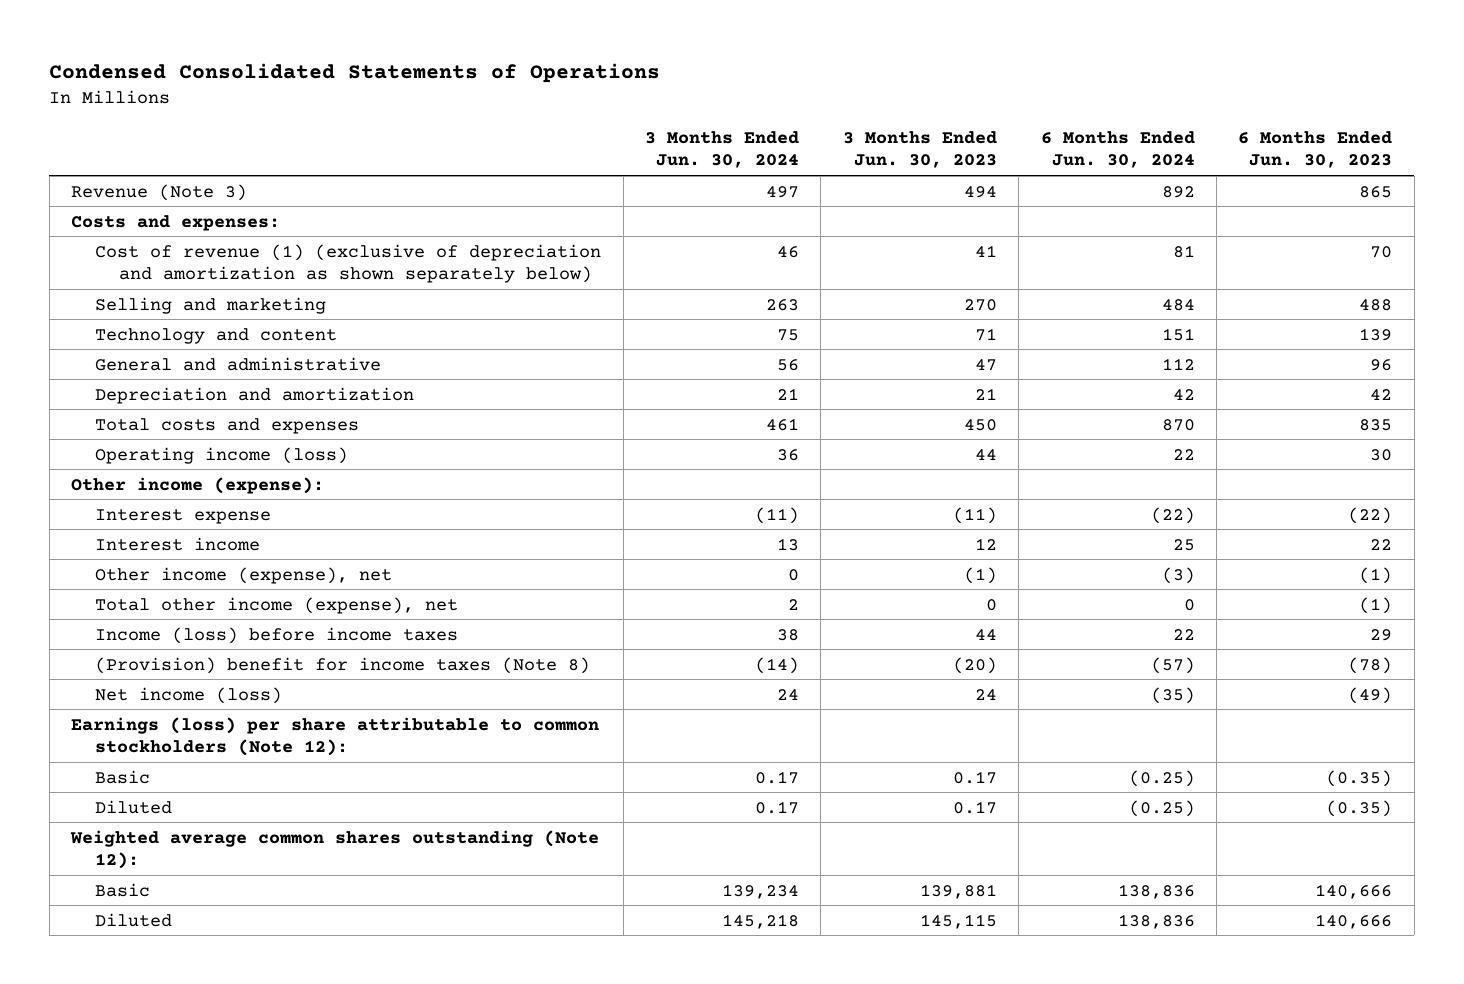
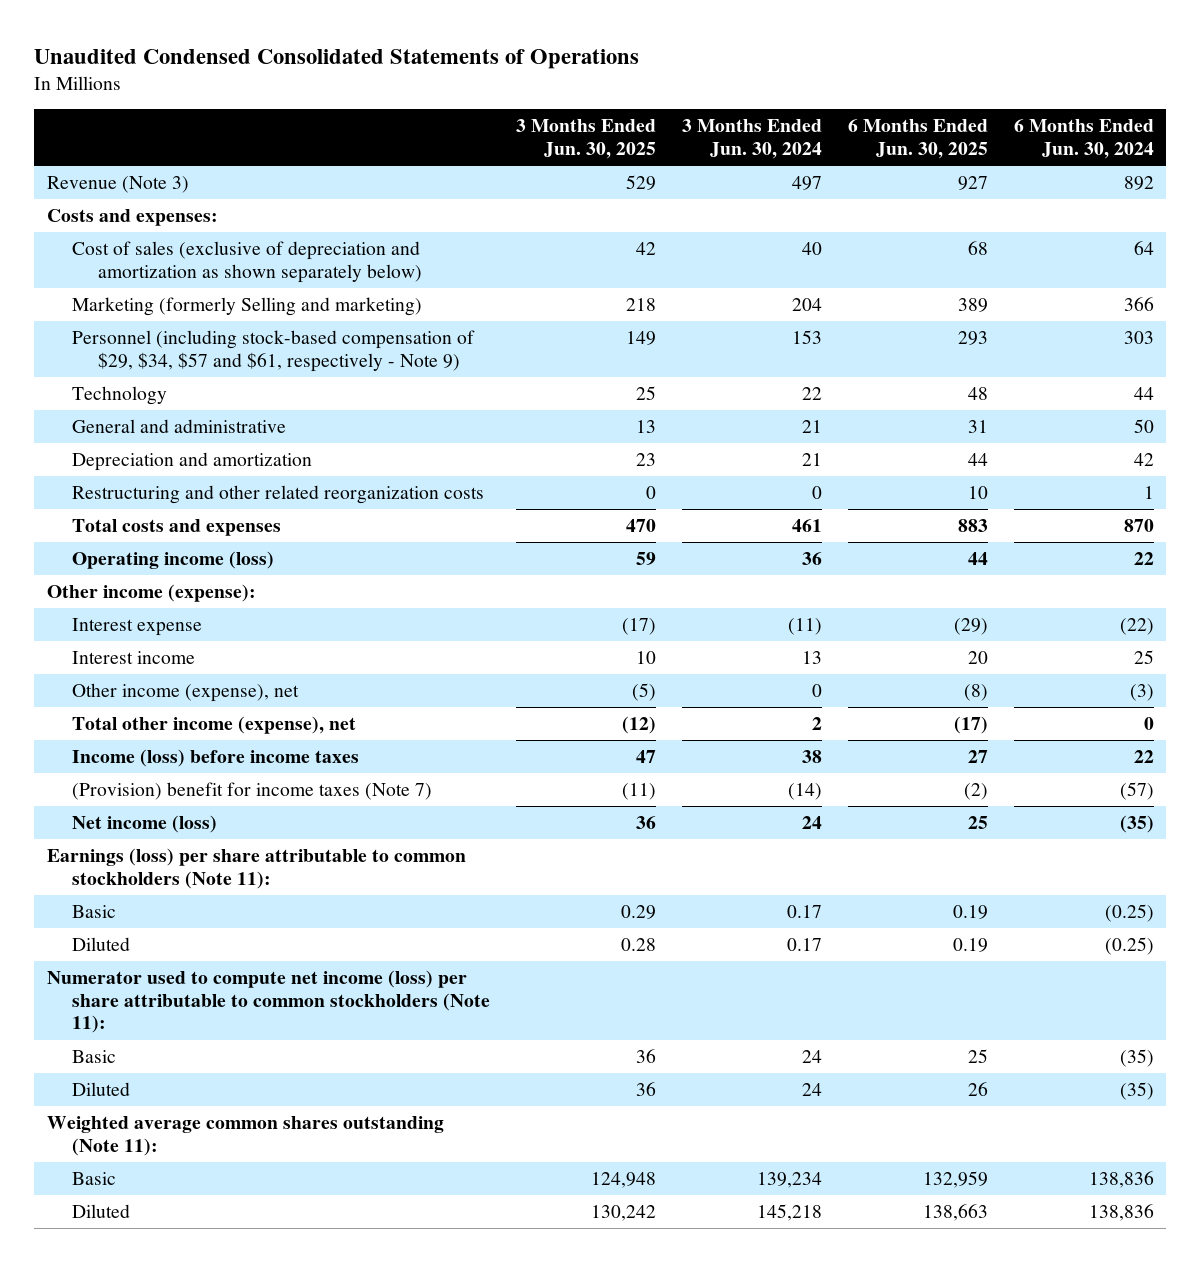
[49,63,661,84] Condensed Consolidated Statements of Operations -> [33,48,639,69] Unaudited Condensed Consolidated Statements of Operations
[842,130,997,169] 3 Months Ended Jun. 30, 2023 -> none
[1238,130,1393,169] 6 Months Ended Jun. 30, 2023 -> none
none -> [516,119,657,160] 3 Months Ended Jun. 30, 2025
none -> [847,119,988,160] 6 Months Ended Jun. 30, 2025
[95,243,602,284] Cost of revenue (1) (exclusive of depreciation and amortization as shown separately below) -> [72,240,423,283] Cost of sales (exclusive of depreciation and amortization as shown separately below)
[776,245,799,258] 46 -> [801,241,822,255] 40
[1172,244,1195,258] 81 -> [1133,240,1154,255] 64
[95,296,327,314] Selling and marketing -> [72,296,423,316] Marketing (formerly Selling and marketing)
[765,298,799,311] 263 -> [791,297,822,311] 204
[1161,298,1195,311] 484 -> [1123,296,1154,311] 366
none -> [72,329,476,372] Personnel (including stock-based compensation of $29, $34, $57 and $61, respectively - Note 9)
[95,327,338,344] Technology and content -> [72,385,168,405] Technology
[776,328,799,341] 75 -> [801,386,822,400] 22
[1161,327,1195,341] 151 -> [1133,386,1154,400] 44
[776,358,799,371] 56 -> [801,419,822,433] 21
[1161,357,1195,370] 112 -> [1133,418,1154,433] 50
none -> [72,484,485,504] Restructuring and other related reorganization costs
[95,656,591,674] (Provision) benefit for income taxes (Note 8) -> [72,781,433,800] (Provision) benefit for income taxes (Note 7)
[71,716,600,757] Earnings (loss) per share attributable to common stockholders (Note 12): -> [46,847,466,889] Earnings (loss) per share attributable to common stockholders (Note 11):
none -> [46,969,491,1034] Numerator used to compute net income (loss) per share attributable to common stockholders (Note 11):
none -> [72,1049,117,1063] Basic
none -> [72,1081,131,1096] Diluted
[70,829,600,870] Weighted average common shares outstanding (Note 12): -> [46,1115,444,1156] Weighted average common shares outstanding (Note 11):

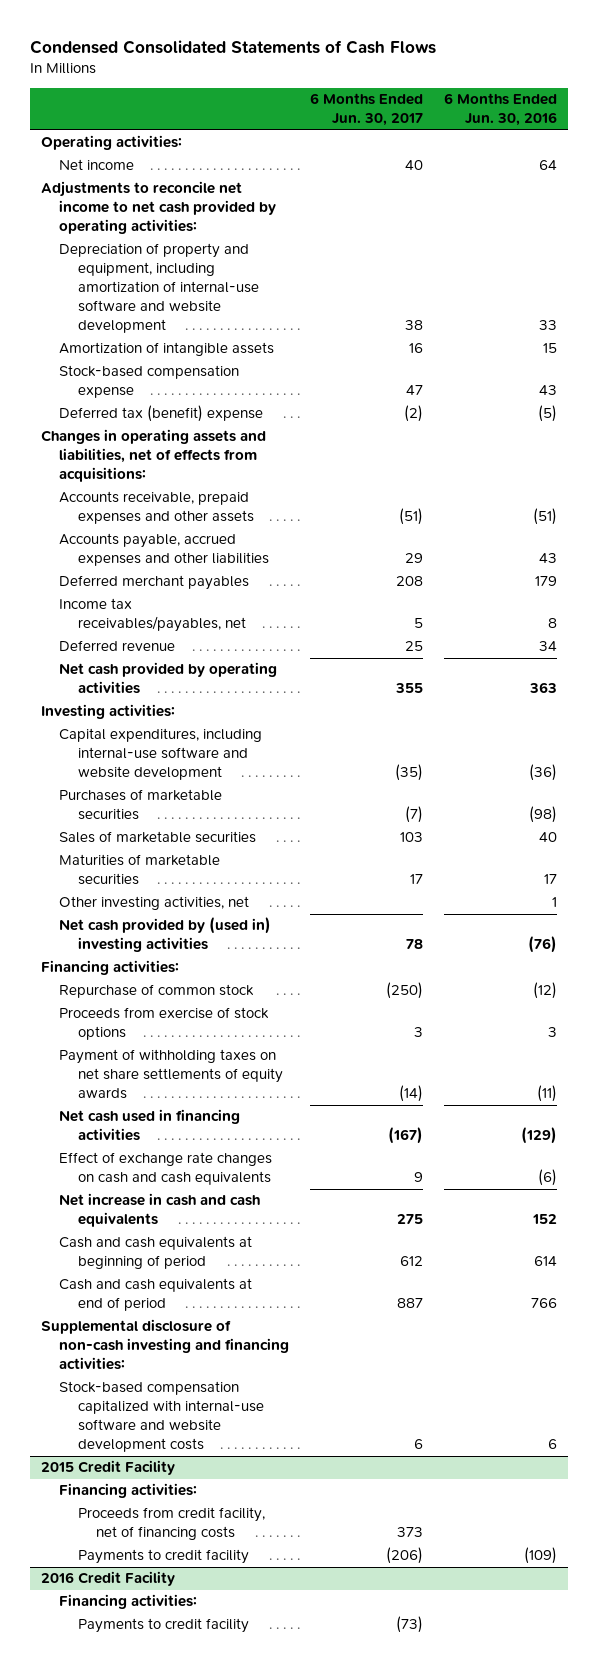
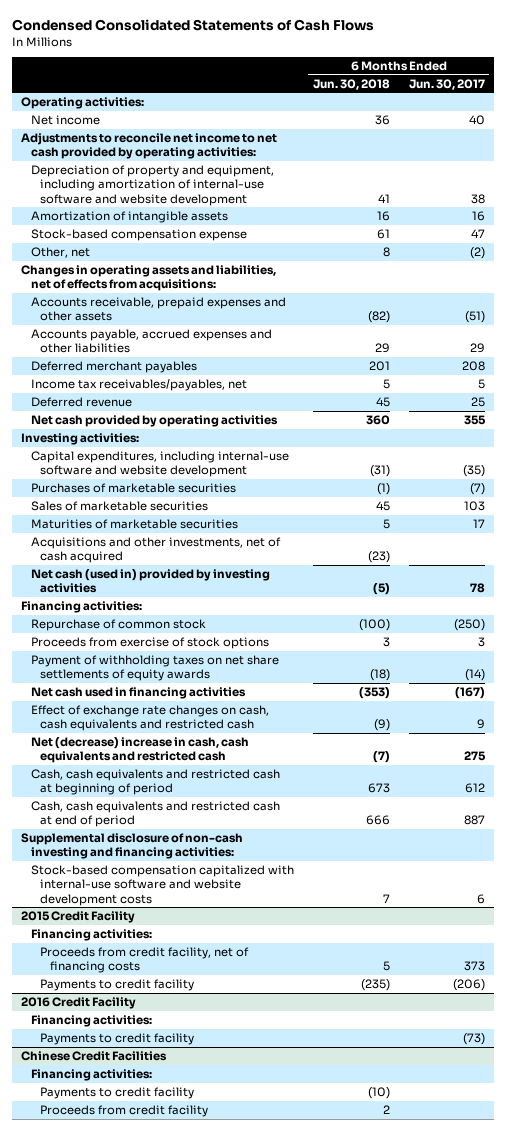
[444,93,558,127] 6 Months Ended Jun. 30, 2016 -> none
none -> [312,78,390,90] Jun. 30, 2018
[59,405,264,423] Deferred tax (benefit) expense -> none
none -> [30,247,90,259] Other, net
[59,896,250,911] Other investing activities, net -> none
none -> [30,537,281,564] Acquisitions and other investments, net of cash acquired
[59,917,272,953] Net cash provided by (used in) investing activities -> [30,569,270,594] Net cash (used in) provided by investing activities
[59,1152,273,1186] Effect of exchange rate changes on cash and cash equivalents -> [30,705,269,732] Effect of exchange rate changes on cash, cash equivalents and restricted cash
[59,1193,261,1228] Net increase in cash and cash equivalents -> [30,737,249,764] Net (decrease) increase in cash, cash equivalents and restricted cash
[59,1236,253,1270] Cash and cash equivalents at beginning of period -> [30,769,280,796] Cash, cash equivalents and restricted cash at beginning of period
[59,1278,253,1312] Cash and cash equivalents at end of period -> [30,801,280,828] Cash, cash equivalents and restricted cash at end of period
none -> [21,1051,168,1062] Chinese Credit Facilities
none -> [30,1069,152,1082] Financing activities:
none -> [40,1087,195,1100] Payments to credit facility
none -> [40,1105,209,1118] Proceeds from credit facility

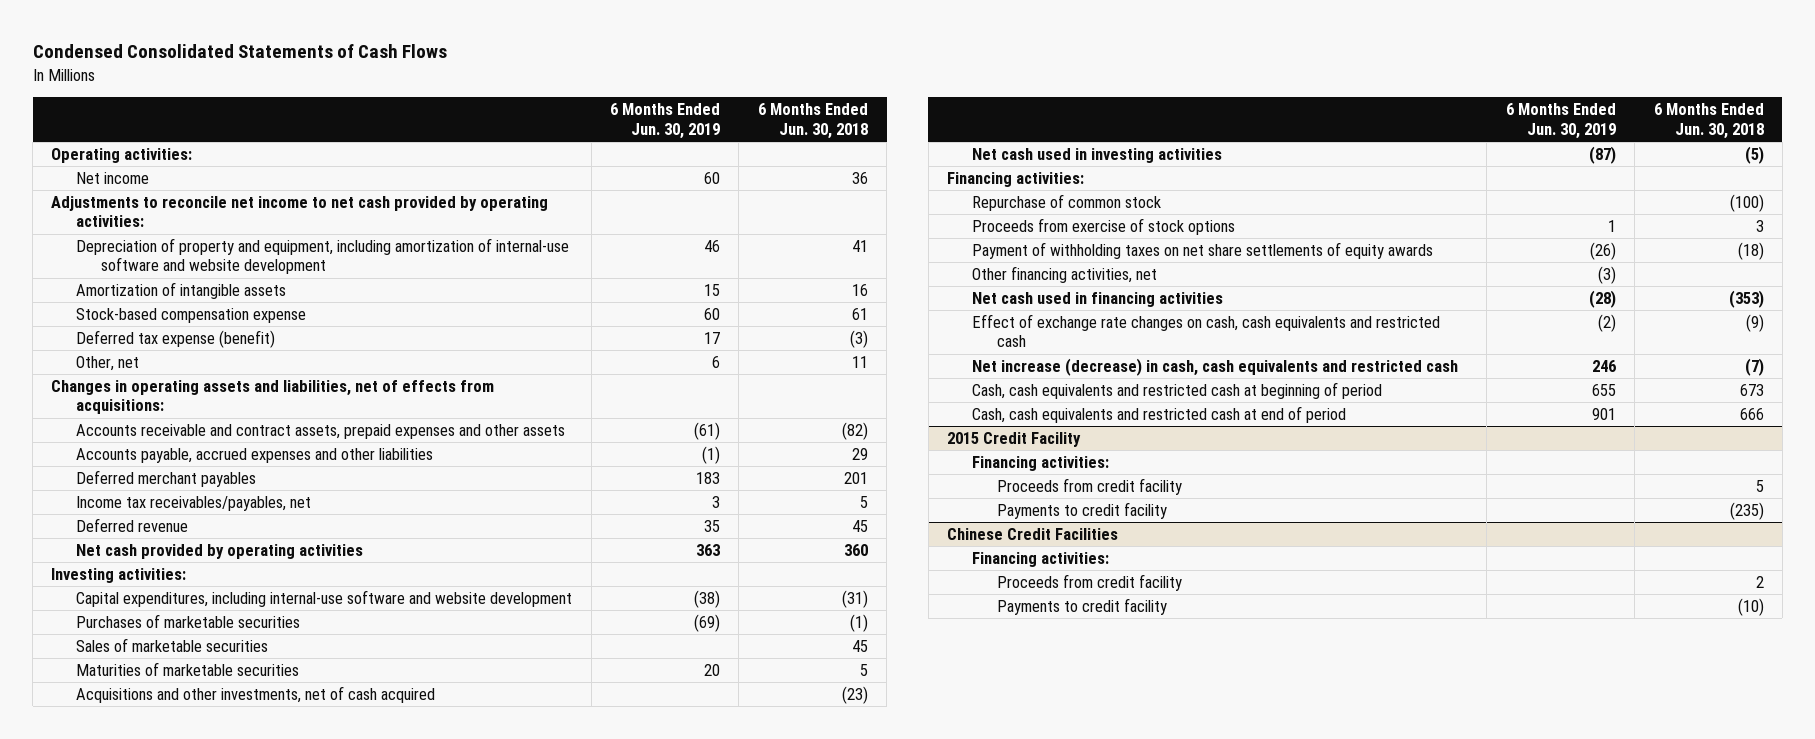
[408,78,485,90] Jun. 30, 2017 -> none
none -> [610,103,721,139] 6 Months Ended Jun. 30, 2019
none -> [76,330,276,349] Deferred tax expense (benefit)
[382,247,390,258] 8 -> [851,356,868,369] 11
[30,297,286,322] Accounts receivable, prepaid expenses and other assets -> [76,424,566,440] Accounts receivable and contract assets, prepaid expenses and other assets
[30,569,270,594] Net cash (used in) provided by investing activities -> [971,148,1222,164] Net cash used in investing activities
none -> [971,266,1157,284] Other financing activities, net
[30,737,249,764] Net (decrease) increase in cash, cash equivalents and restricted cash -> [971,358,1458,377] Net increase (decrease) in cash, cash equivalents and restricted cash
[21,833,244,860] Supplemental disclosure of non-cash investing and financing activities: -> none
[30,865,294,906] Stock-based compensation capitalized with internal-use software and website development costs -> none
[40,947,250,974] Proceeds from credit facility, net of financing costs -> [996,478,1182,496] Proceeds from credit facility
[21,997,137,1010] 2016 Credit Facility -> none
[30,1015,152,1028] Financing activities: -> none
[40,1033,195,1046] Payments to credit facility -> none
[40,1087,195,1100] Payments to credit facility -> [996,598,1167,616] Payments to credit facility

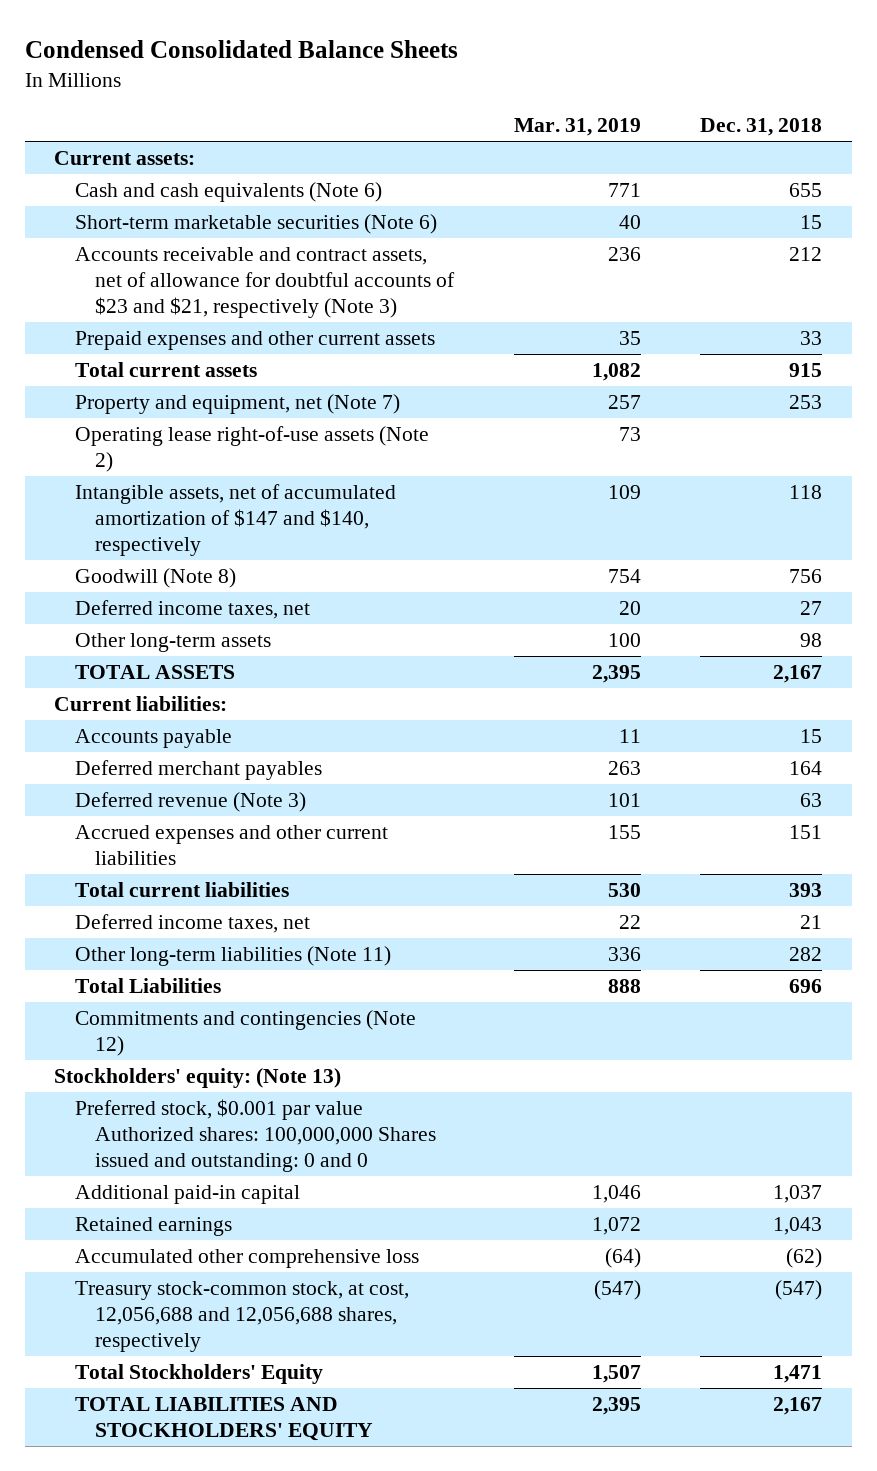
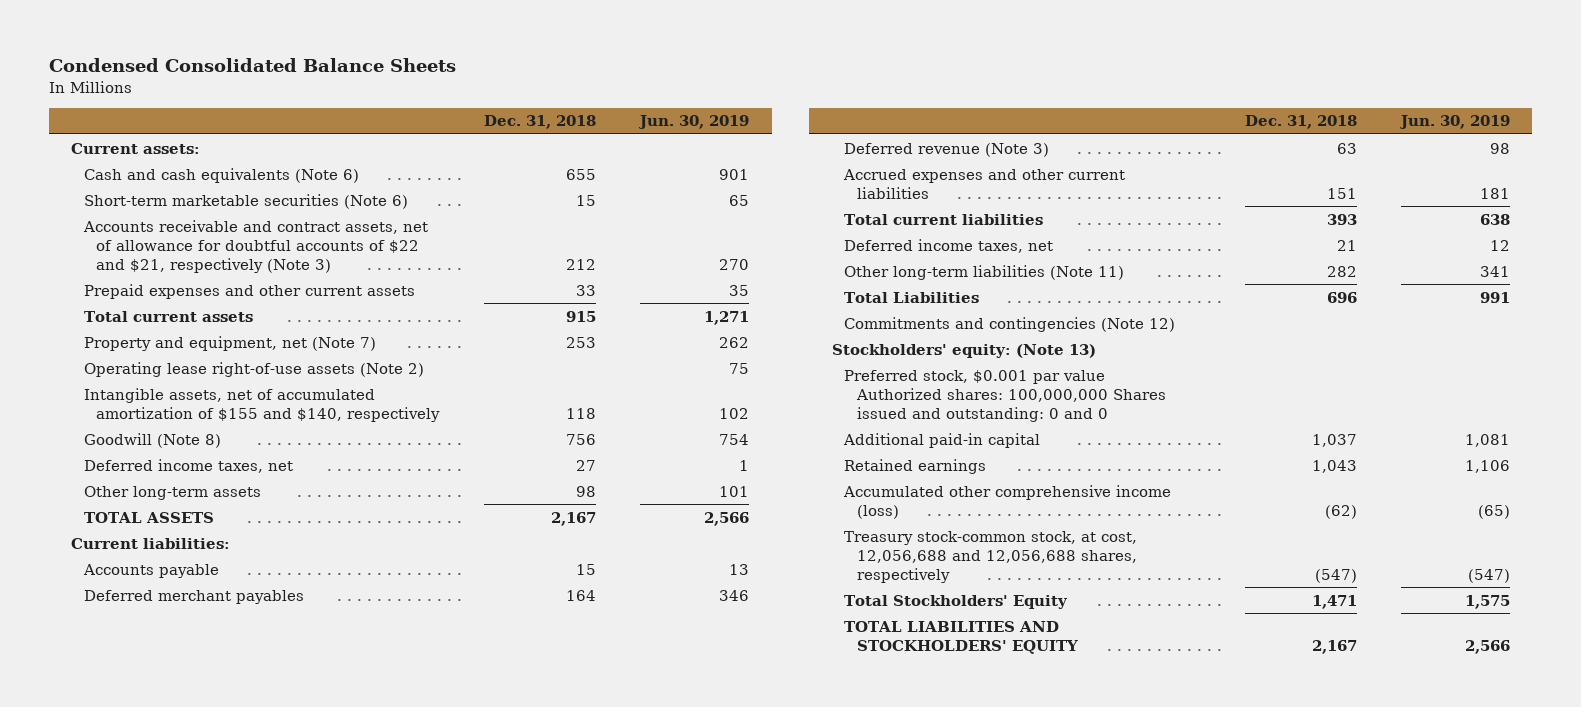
[513,117,641,136] Mar. 31, 2019 -> none
none -> [638,115,750,130] Jun. 30, 2019
[74,247,455,318] Accounts receivable and contract assets, net of allowance for doubtful accounts of $23 and $21, respectively (Note 3) -> [82,219,428,273] Accounts receivable and contract assets, net of allowance for doubtful accounts of $22 and $21, respectively (Note 3)
[74,484,396,556] Intangible assets, net of accumulated amortization of $147 and $140, respectively -> [83,387,441,422] Intangible assets, net of accumulated amortization of $155 and $140, respectively
[74,1249,419,1269] Accumulated other comprehensive loss -> [843,484,1172,519] Accumulated other comprehensive income (loss)

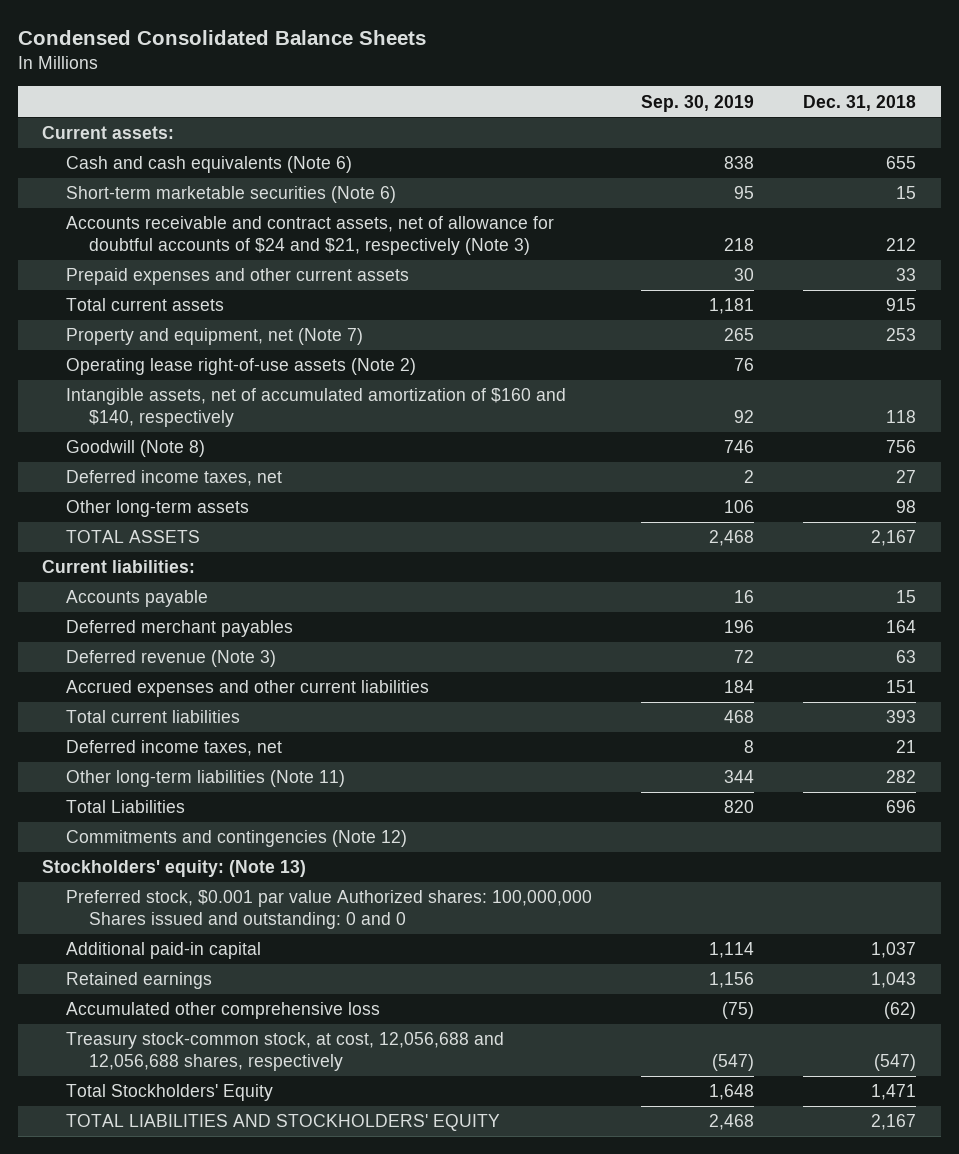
[638,115,750,130] Jun. 30, 2019 -> none
none -> [641,94,755,112] Sep. 30, 2019
[82,219,428,273] Accounts receivable and contract assets, net of allowance for doubtful accounts of $22 and $21, respectively (Note 3) -> [65,216,554,255] Accounts receivable and contract assets, net of allowance for doubtful accounts of $24 and $21, respectively (Note 3)
[83,387,441,422] Intangible assets, net of accumulated amortization of $155 and $140, respectively -> [65,388,566,427] Intangible assets, net of accumulated amortization of $160 and $140, respectively
[843,484,1172,519] Accumulated other comprehensive income (loss) -> [65,1002,380,1020] Accumulated other comprehensive loss

